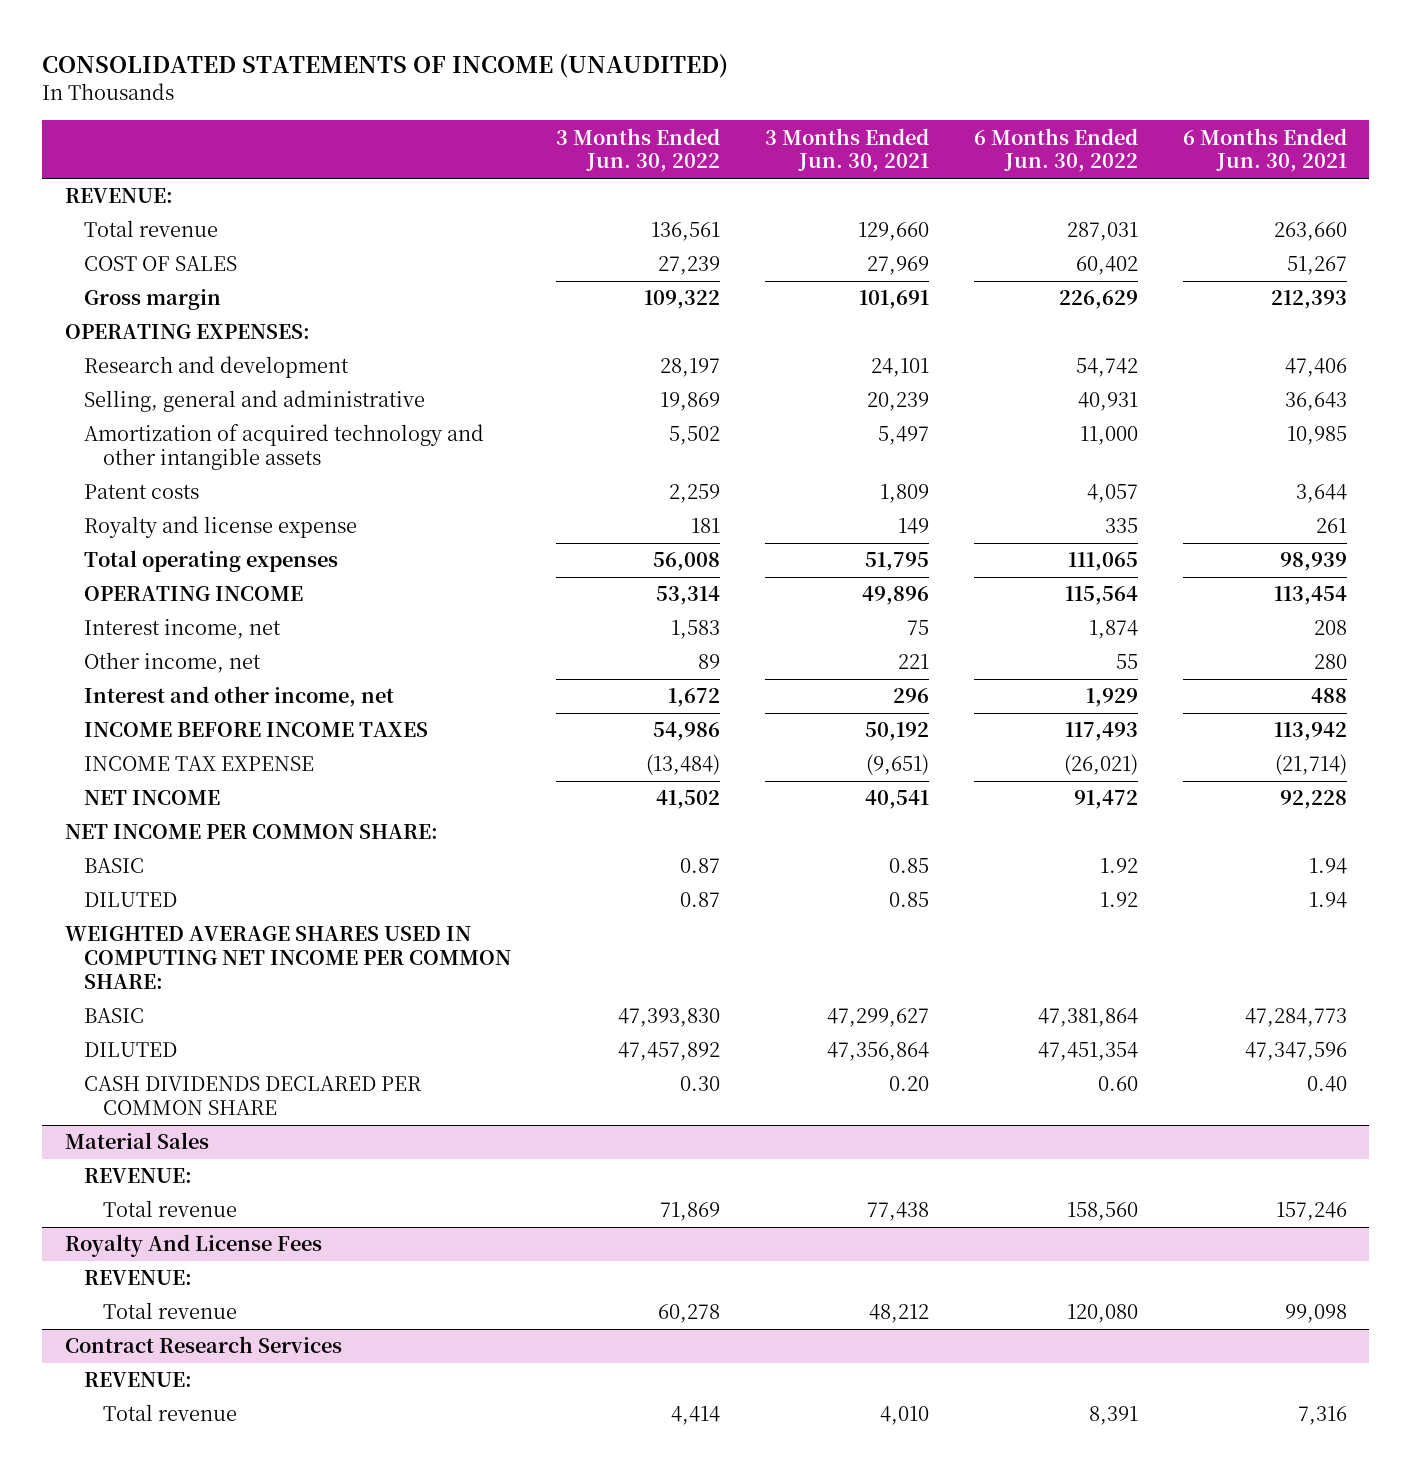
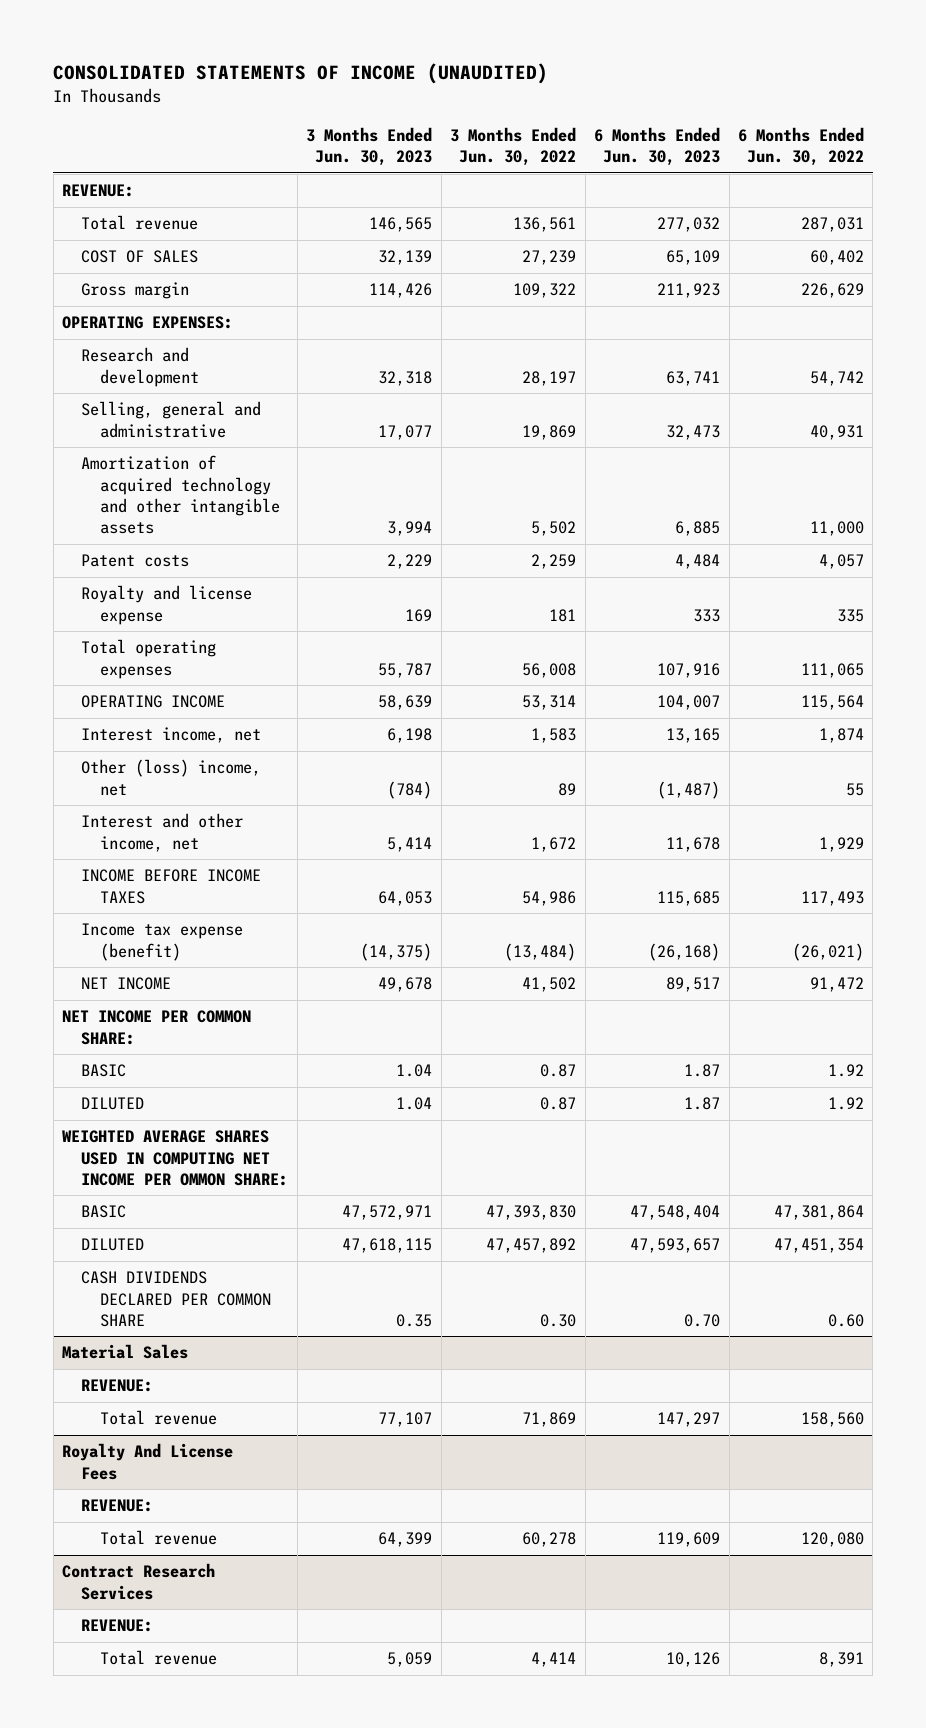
[764,127,929,173] 3 Months Ended Jun. 30, 2021 -> none
[1182,127,1347,173] 6 Months Ended Jun. 30, 2021 -> none
none -> [306,126,433,166] 3 Months Ended Jun. 30, 2023
none -> [594,126,721,166] 6 Months Ended Jun. 30, 2023
[84,652,262,674] Other income, net -> [81,759,262,796] Other (loss) income, net
[84,756,315,772] INCOME TAX EXPENSE -> [81,923,244,961] Income tax expense (benefit)
[64,926,512,989] WEIGHTED AVERAGE SHARES USED IN COMPUTING NET INCOME PER COMMON SHARE: -> [62,1130,289,1186] WEIGHTED AVERAGE SHARES USED IN COMPUTING NET INCOME PER OMMON SHARE:

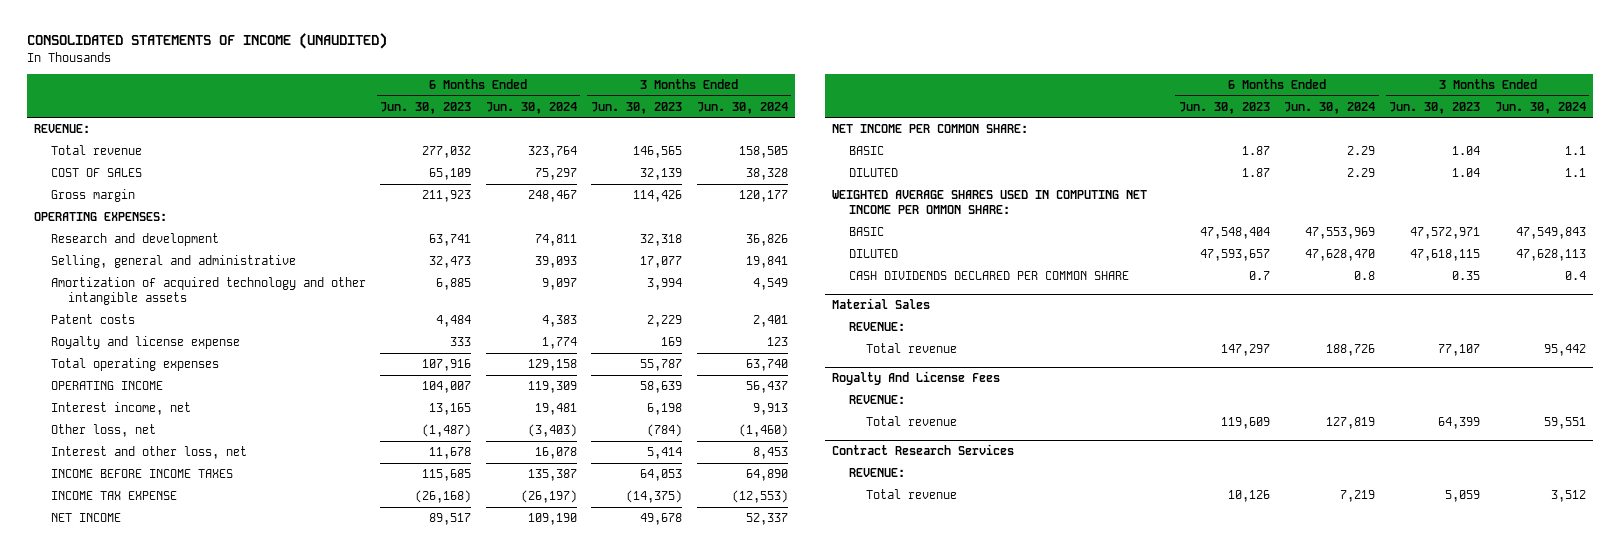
[450,126,577,166] 3 Months Ended Jun. 30, 2022 -> none
[738,126,865,166] 6 Months Ended Jun. 30, 2022 -> none
none -> [485,101,577,114] Jun. 30, 2024
none -> [696,101,788,114] Jun. 30, 2024
[81,759,262,796] Other (loss) income, net -> [50,424,156,438] Other loss, net
[81,813,244,852] Interest and other income, net -> [50,446,247,460] Interest and other loss, net
[81,923,244,961] Income tax expense (benefit) -> [50,491,177,501] INCOME TAX EXPENSE
[684,1313,721,1327] 0.70 -> [1248,271,1270,281] 0.7

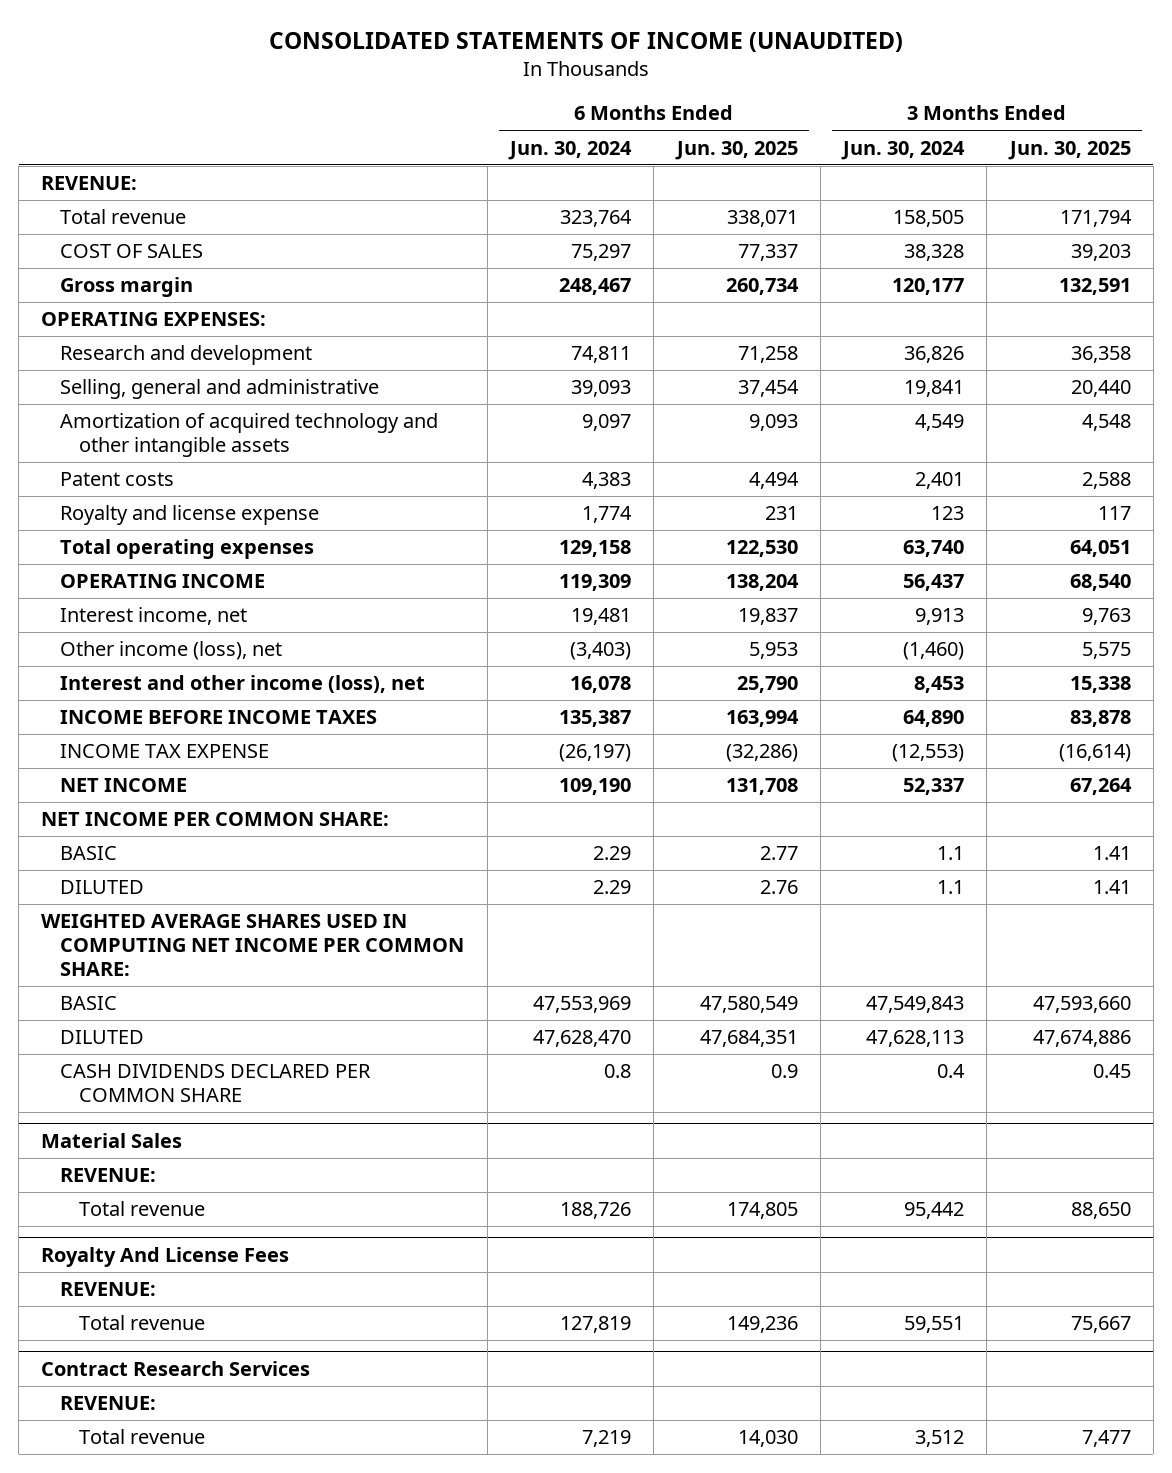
[380,101,472,114] Jun. 30, 2023 -> none
[591,101,683,114] Jun. 30, 2023 -> none
none -> [674,140,798,160] Jun. 30, 2025
none -> [1007,140,1131,160] Jun. 30, 2025
[50,424,156,438] Other loss, net -> [60,641,283,661] Other income (loss), net
[50,446,247,460] Interest and other loss, net -> [60,675,426,694] Interest and other income (loss), net
[832,190,1148,214] WEIGHTED AVERAGE SHARES USED IN COMPUTING NET INCOME PER OMMON SHARE: -> [41,914,465,977] WEIGHTED AVERAGE SHARES USED IN COMPUTING NET INCOME PER COMMON SHARE:

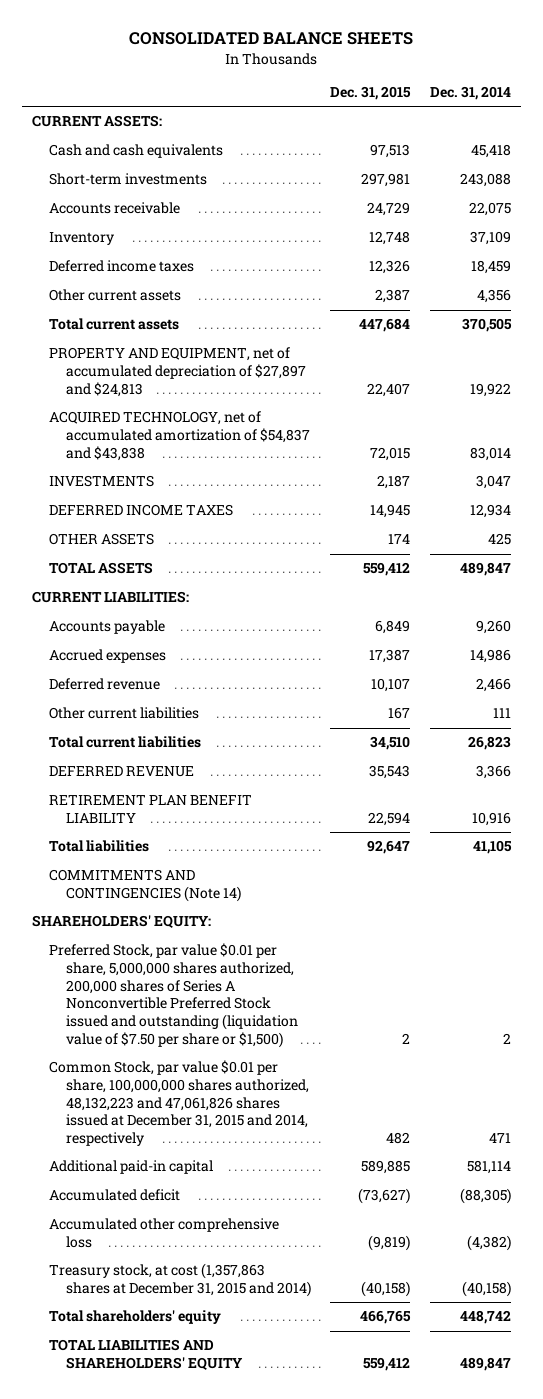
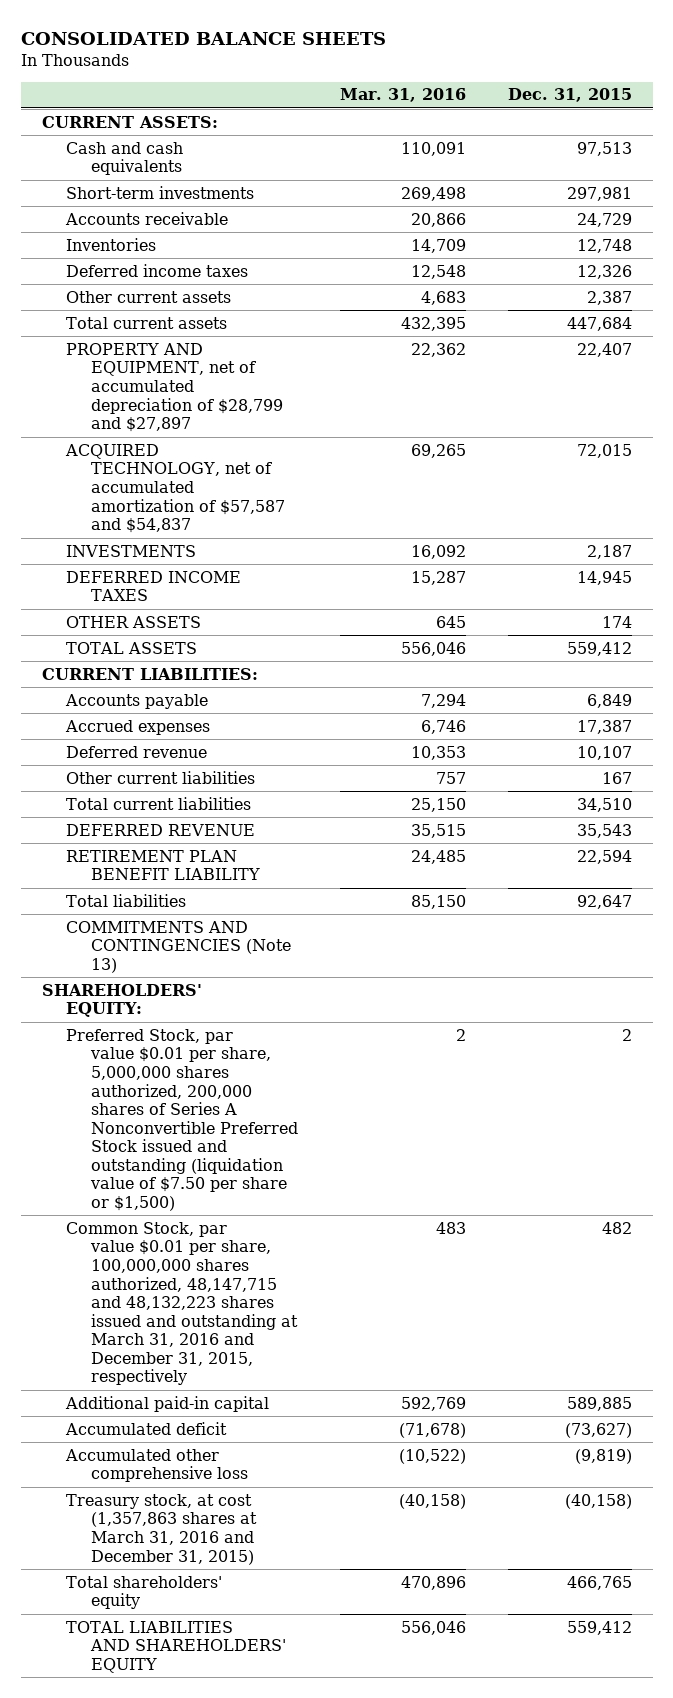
[429,86,511,101] Dec. 31, 2014 -> none
none -> [340,88,467,103] Mar. 31, 2016
[48,232,114,246] Inventory -> [66,237,157,251] Inventories
[48,347,306,397] PROPERTY AND EQUIPMENT, net of accumulated depreciation of $27,897 and $24,813 -> [66,342,284,433] PROPERTY AND EQUIPMENT, net of accumulated depreciation of $28,799 and $27,897
[48,411,310,461] ACQUIRED TECHNOLOGY, net of accumulated amortization of $54,837 and $43,838 -> [65,443,286,534] ACQUIRED TECHNOLOGY, net of accumulated amortization of $57,587 and $54,837
[48,869,241,903] COMMITMENTS AND CONTINGENCIES (Note 14) -> [66,920,292,973] COMMITMENTS AND CONTINGENCIES (Note 13)
[48,1060,309,1146] Common Stock, par value $0.01 per share, 100,000,000 shares authorized, 48,132,223 and 47,061,826 shares issued at December 31, 2015 and 2014, respectively -> [66,1221,299,1386] Common Stock, par value $0.01 per share, 100,000,000 shares authorized, 48,147,715 and 48,132,223 shares issued and outstanding at March 31, 2016 and December 31, 2015, respectively
[48,1263,311,1298] Treasury stock, at cost (1,357,863 shares at December 31, 2015 and 2014) -> [66,1493,258,1565] Treasury stock, at cost (1,357,863 shares at March 31, 2016 and December 31, 2015)

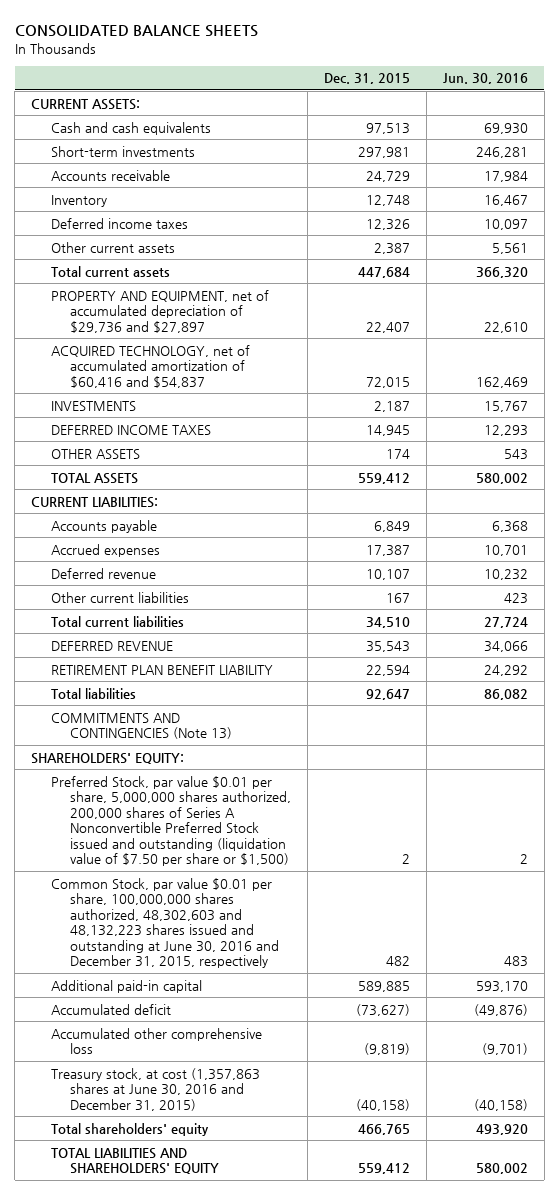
[340,88,467,103] Mar. 31, 2016 -> none
none -> [442,73,528,85] Jun. 30, 2016
[66,237,157,251] Inventories -> [50,194,107,207] Inventory
[66,342,284,433] PROPERTY AND EQUIPMENT, net of accumulated depreciation of $28,799 and $27,897 -> [50,289,269,333] PROPERTY AND EQUIPMENT, net of accumulated depreciation of $29,736 and $27,897
[65,443,286,534] ACQUIRED TECHNOLOGY, net of accumulated amortization of $57,587 and $54,837 -> [50,344,250,388] ACQUIRED TECHNOLOGY, net of accumulated amortization of $60,416 and $54,837
[66,1221,299,1386] Common Stock, par value $0.01 per share, 100,000,000 shares authorized, 48,147,715 and 48,132,223 shares issued and outstanding at March 31, 2016 and December 31, 2015, respectively -> [50,877,280,969] Common Stock, par value $0.01 per share, 100,000,000 shares authorized, 48,302,603 and 48,132,223 shares issued and outstanding at June 30, 2016 and December 31, 2015, respectively
[66,1493,258,1565] Treasury stock, at cost (1,357,863 shares at March 31, 2016 and December 31, 2015) -> [50,1067,260,1111] Treasury stock, at cost (1,357,863 shares at June 30, 2016 and December 31, 2015)

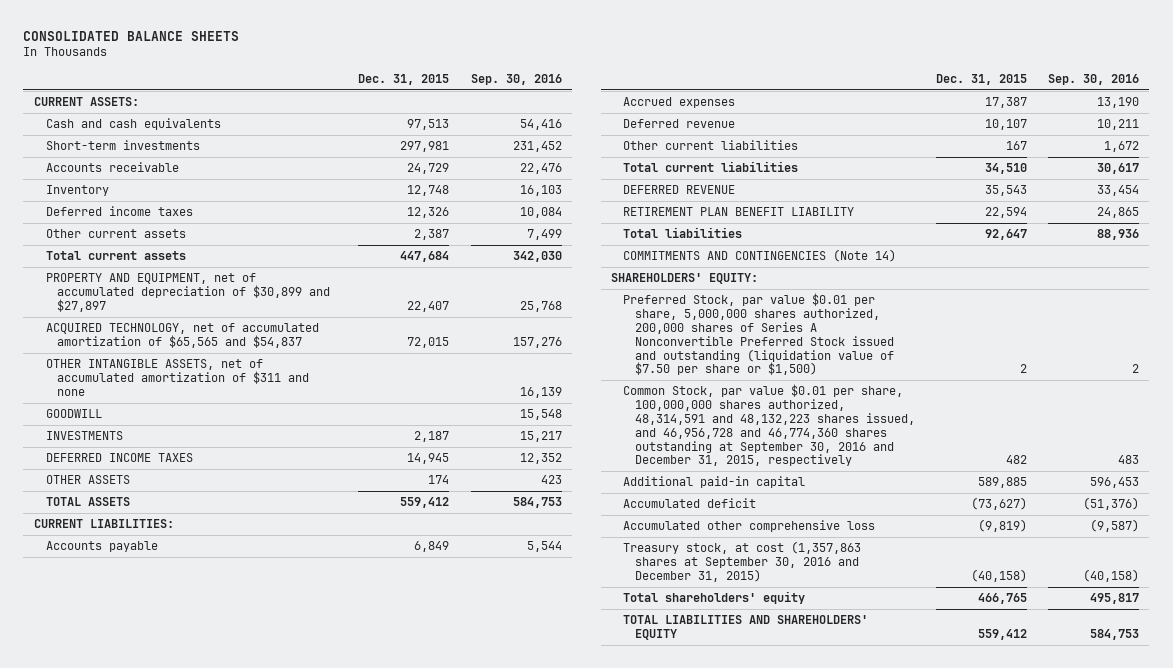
[442,73,528,85] Jun. 30, 2016 -> none
none -> [470,73,562,85] Sep. 30, 2016
[50,289,269,333] PROPERTY AND EQUIPMENT, net of accumulated depreciation of $29,736 and $27,897 -> [45,273,331,312] PROPERTY AND EQUIPMENT, net of accumulated depreciation of $30,899 and $27,897
[50,344,250,388] ACQUIRED TECHNOLOGY, net of accumulated amortization of $60,416 and $54,837 -> [45,323,319,349] ACQUIRED TECHNOLOGY, net of accumulated amortization of $65,565 and $54,837
none -> [45,359,310,396] OTHER INTANGIBLE ASSETS, net of accumulated amortization of $311 and none
none -> [45,409,102,419] GOODWILL
[50,712,233,740] COMMITMENTS AND CONTINGENCIES (Note 13) -> [622,249,896,263] COMMITMENTS AND CONTINGENCIES (Note 14)
[50,877,280,969] Common Stock, par value $0.01 per share, 100,000,000 shares authorized, 48,302,603 and 48,132,223 shares issued and outstanding at June 30, 2016 and December 31, 2015, respectively -> [622,384,915,467] Common Stock, par value $0.01 per share, 100,000,000 shares authorized, 48,314,591 and 48,132,223 shares issued, and 46,956,728 and 46,774,360 shares outstanding at September 30, 2016 and December 31, 2015, respectively
[50,1067,260,1111] Treasury stock, at cost (1,357,863 shares at June 30, 2016 and December 31, 2015) -> [622,541,861,582] Treasury stock, at cost (1,357,863 shares at September 30, 2016 and December 31, 2015)

